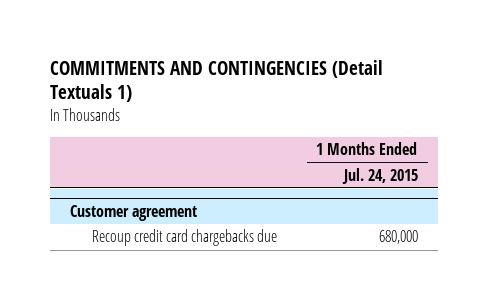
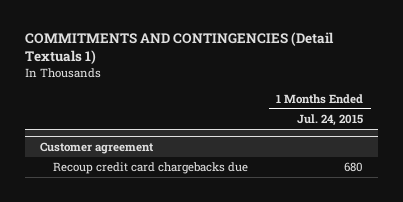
[378,230,418,245] 680,000 -> [344,162,364,173] 680

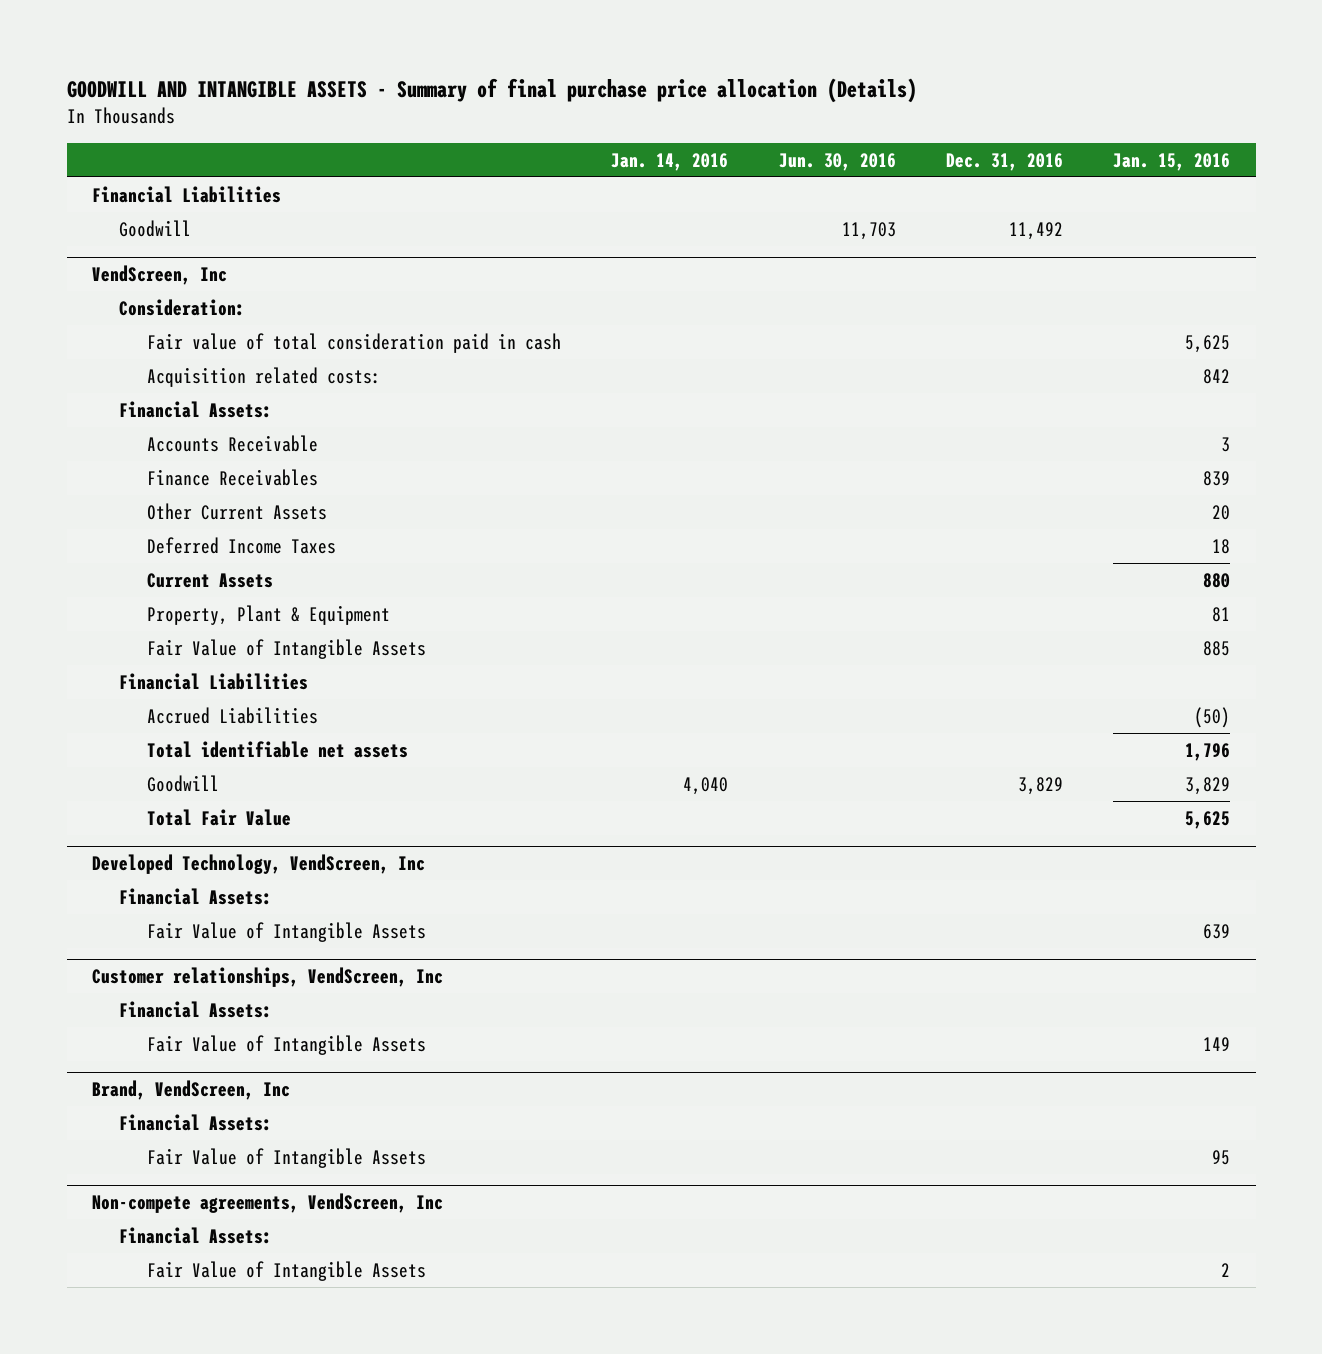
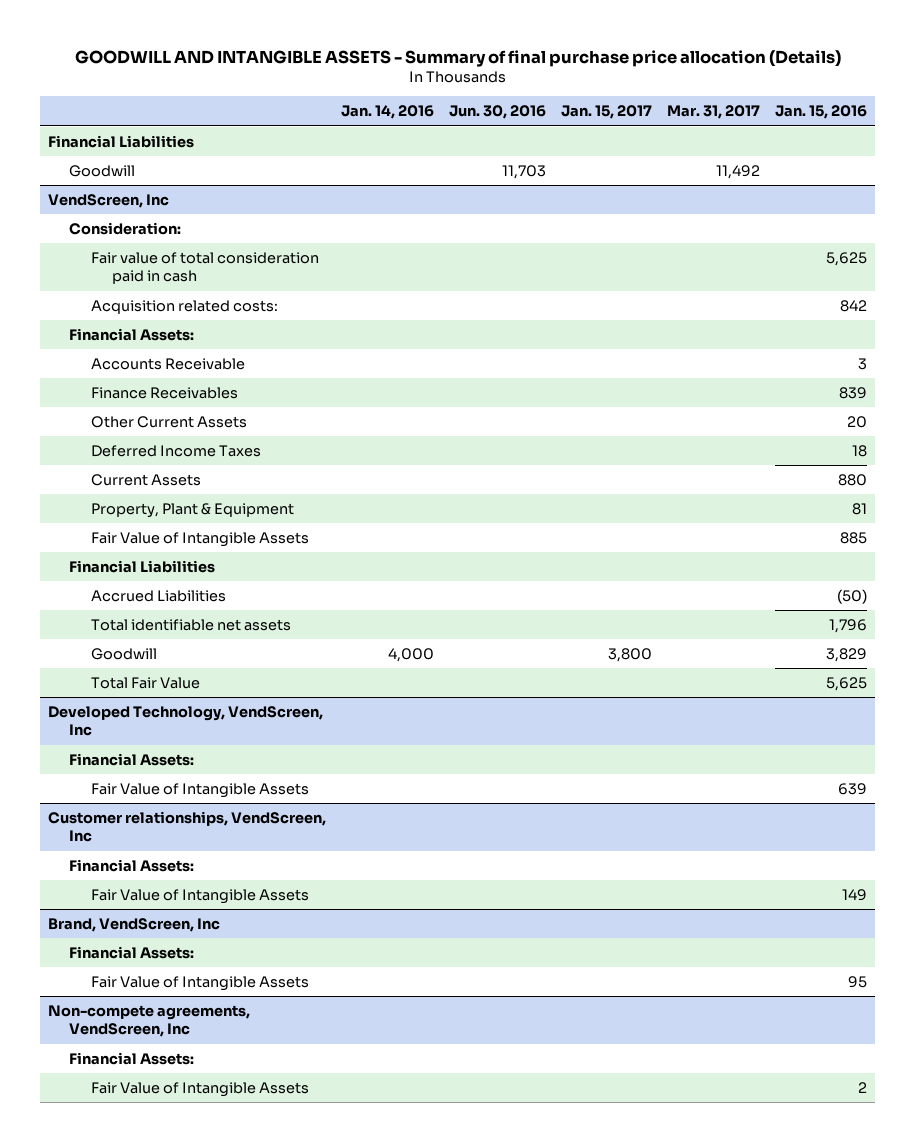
[946,152,1064,171] Dec. 31, 2016 -> none
none -> [561,105,653,120] Jan. 15, 2017
none -> [667,105,761,120] Mar. 31, 2017
[683,776,729,795] 4,040 -> [388,647,435,662] 4,000

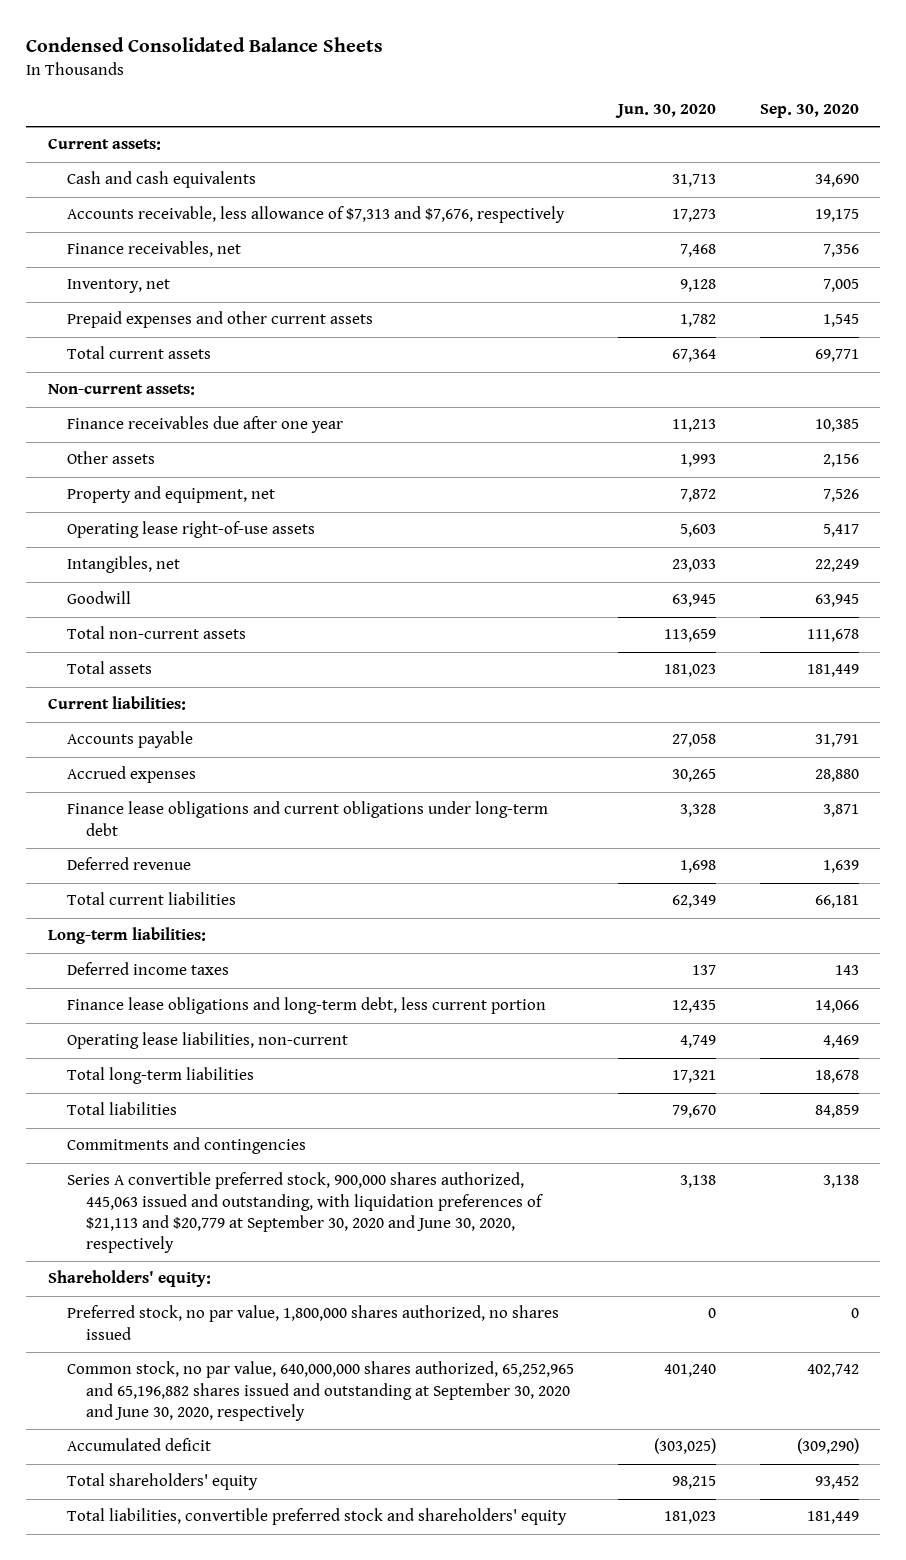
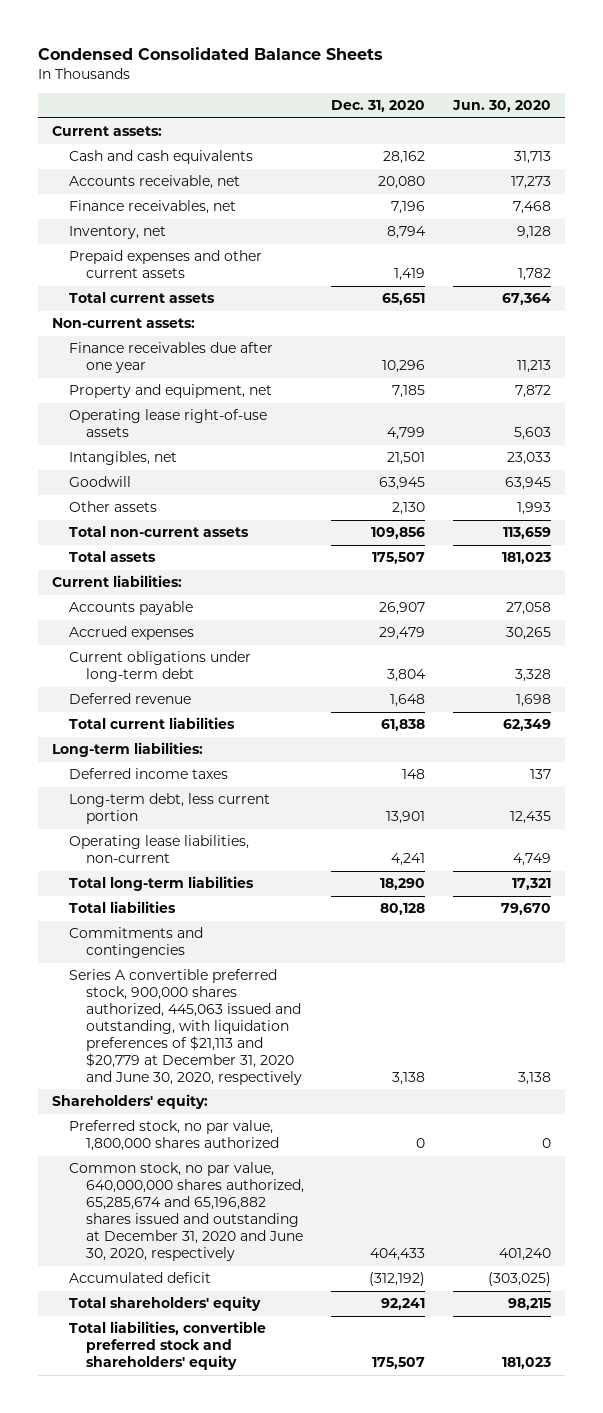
[759,104,859,119] Sep. 30, 2020 -> none
none -> [331,99,426,112] Dec. 31, 2020
[67,206,566,224] Accounts receivable, less allowance of $7,313 and $7,676, respectively -> [68,175,240,190] Accounts receivable, net
[67,451,156,465] Other assets -> [68,501,157,513] Other assets
[67,801,549,836] Finance lease obligations and current obligations under long-term debt -> [68,651,251,683] Current obligations under long-term debt
[67,997,547,1015] Finance lease obligations and long-term debt, less current portion -> [68,793,270,825] Long-term debt, less current portion
[67,1172,544,1254] Series A convertible preferred stock, 900,000 shares authorized, 445,063 issued and outstanding, with liquidation preferences of $21,113 and $20,779 at September 30, 2020 and June 30, 2020, respectively -> [68,969,302,1085] Series A convertible preferred stock, 900,000 shares authorized, 445,063 issued and outstanding, with liquidation preferences of $21,113 and $20,779 at December 31, 2020 and June 30, 2020, respectively
[67,1305,560,1340] Preferred stock, no par value, 1,800,000 shares authorized, no shares issued -> [68,1120,279,1152] Preferred stock, no par value, 1,800,000 shares authorized
[67,1361,575,1421] Common stock, no par value, 640,000,000 shares authorized, 65,252,965 and 65,196,882 shares issued and outstanding at September 30, 2020 and June 30, 2020, respectively -> [68,1162,304,1261] Common stock, no par value, 640,000,000 shares authorized, 65,285,674 and 65,196,882 shares issued and outstanding at December 31, 2020 and June 30, 2020, respectively

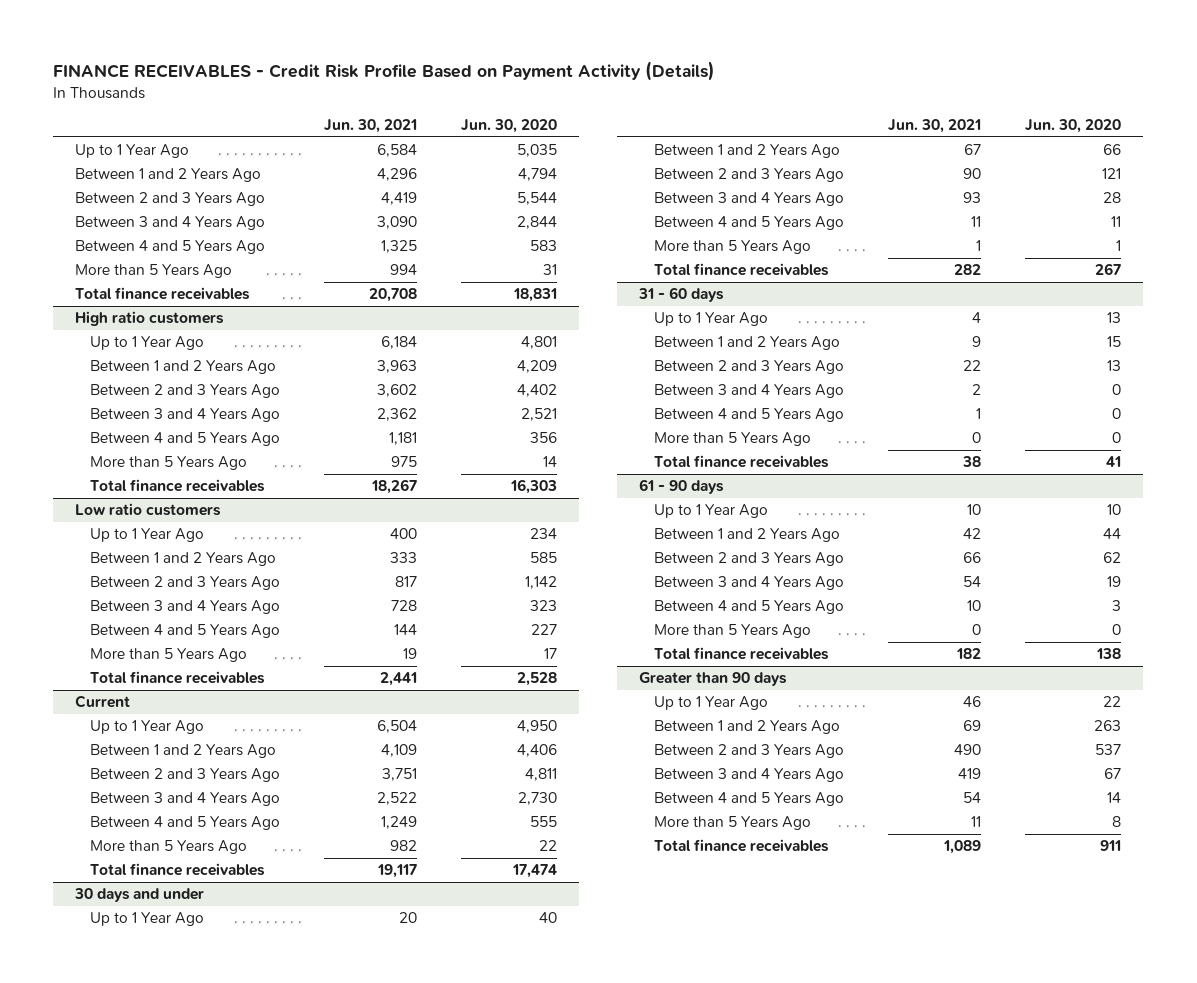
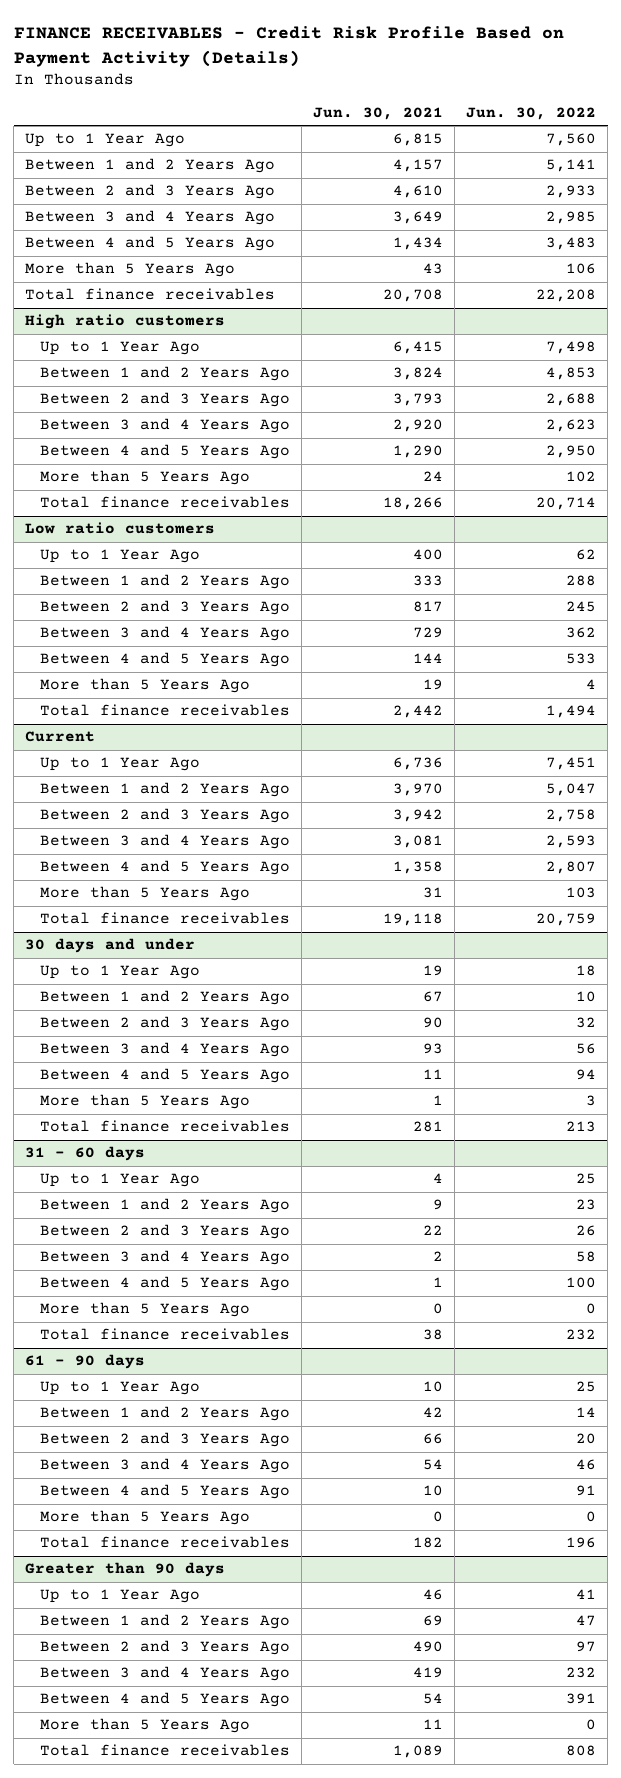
[461,119,558,134] Jun. 30, 2020 -> none
none -> [465,107,596,121] Jun. 30, 2022
[377,144,418,158] 6,584 -> [392,133,443,147] 6,815
[377,168,418,182] 4,296 -> [392,159,443,173] 4,157
[381,192,418,206] 4,419 -> [392,185,443,199] 4,610
[377,216,418,230] 3,090 -> [392,211,443,225] 3,649
[381,240,418,254] 1,325 -> [392,237,443,251] 1,434
[390,264,418,276] 994 -> [422,263,443,275] 43
[381,336,418,350] 6,184 -> [392,341,443,355] 6,415
[377,360,418,374] 3,963 -> [392,367,443,381] 3,824
[377,384,418,398] 3,602 -> [392,393,443,407] 3,793
[377,408,418,422] 2,362 -> [392,419,443,433] 2,920
[389,432,418,446] 1,181 -> [392,445,443,459] 1,290
[391,456,418,468] 975 -> [422,471,443,482] 24
[371,479,418,495] 18,267 -> [382,497,443,511] 18,266
[391,600,418,612] 728 -> [412,627,443,639] 729
[380,672,418,687] 2,441 -> [392,705,443,719] 2,442
[377,720,418,734] 6,504 -> [392,757,443,771] 6,736
[381,744,418,758] 4,109 -> [392,783,443,797] 3,970
[382,768,418,782] 3,751 -> [392,809,443,823] 3,942
[377,792,418,806] 2,522 -> [392,835,443,849] 3,081
[381,816,418,830] 1,249 -> [392,861,443,875] 1,358
[390,840,418,852] 982 -> [422,887,443,899] 31
[377,864,418,879] 19,117 -> [382,913,443,927] 19,118
[399,912,418,924] 20 -> [422,965,443,977] 19
[954,264,982,276] 282 -> [412,1121,443,1133] 281

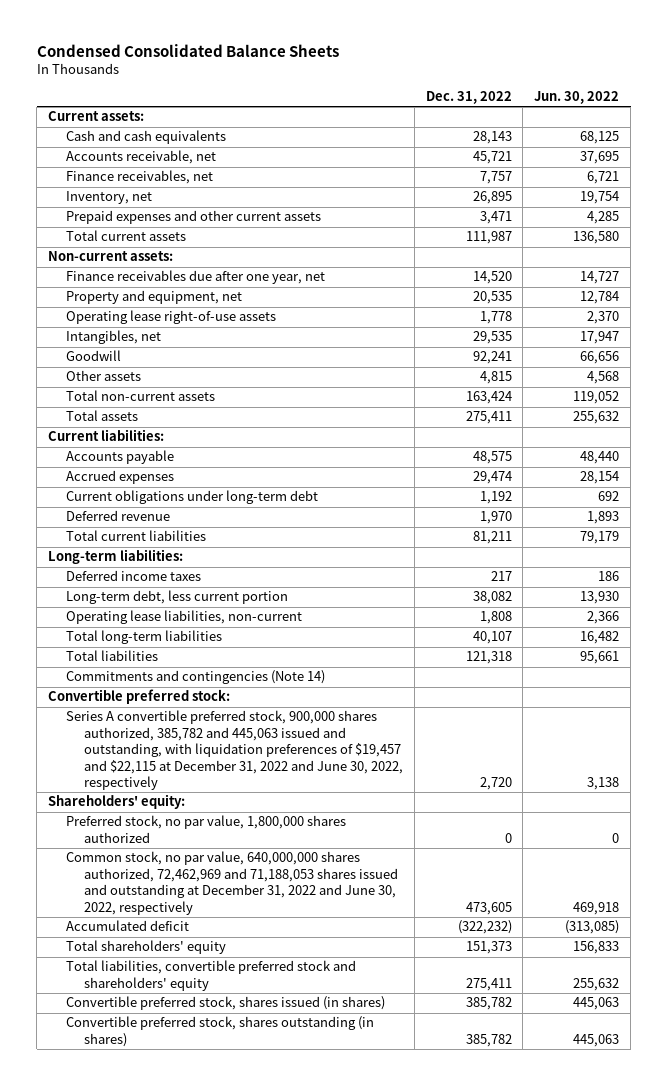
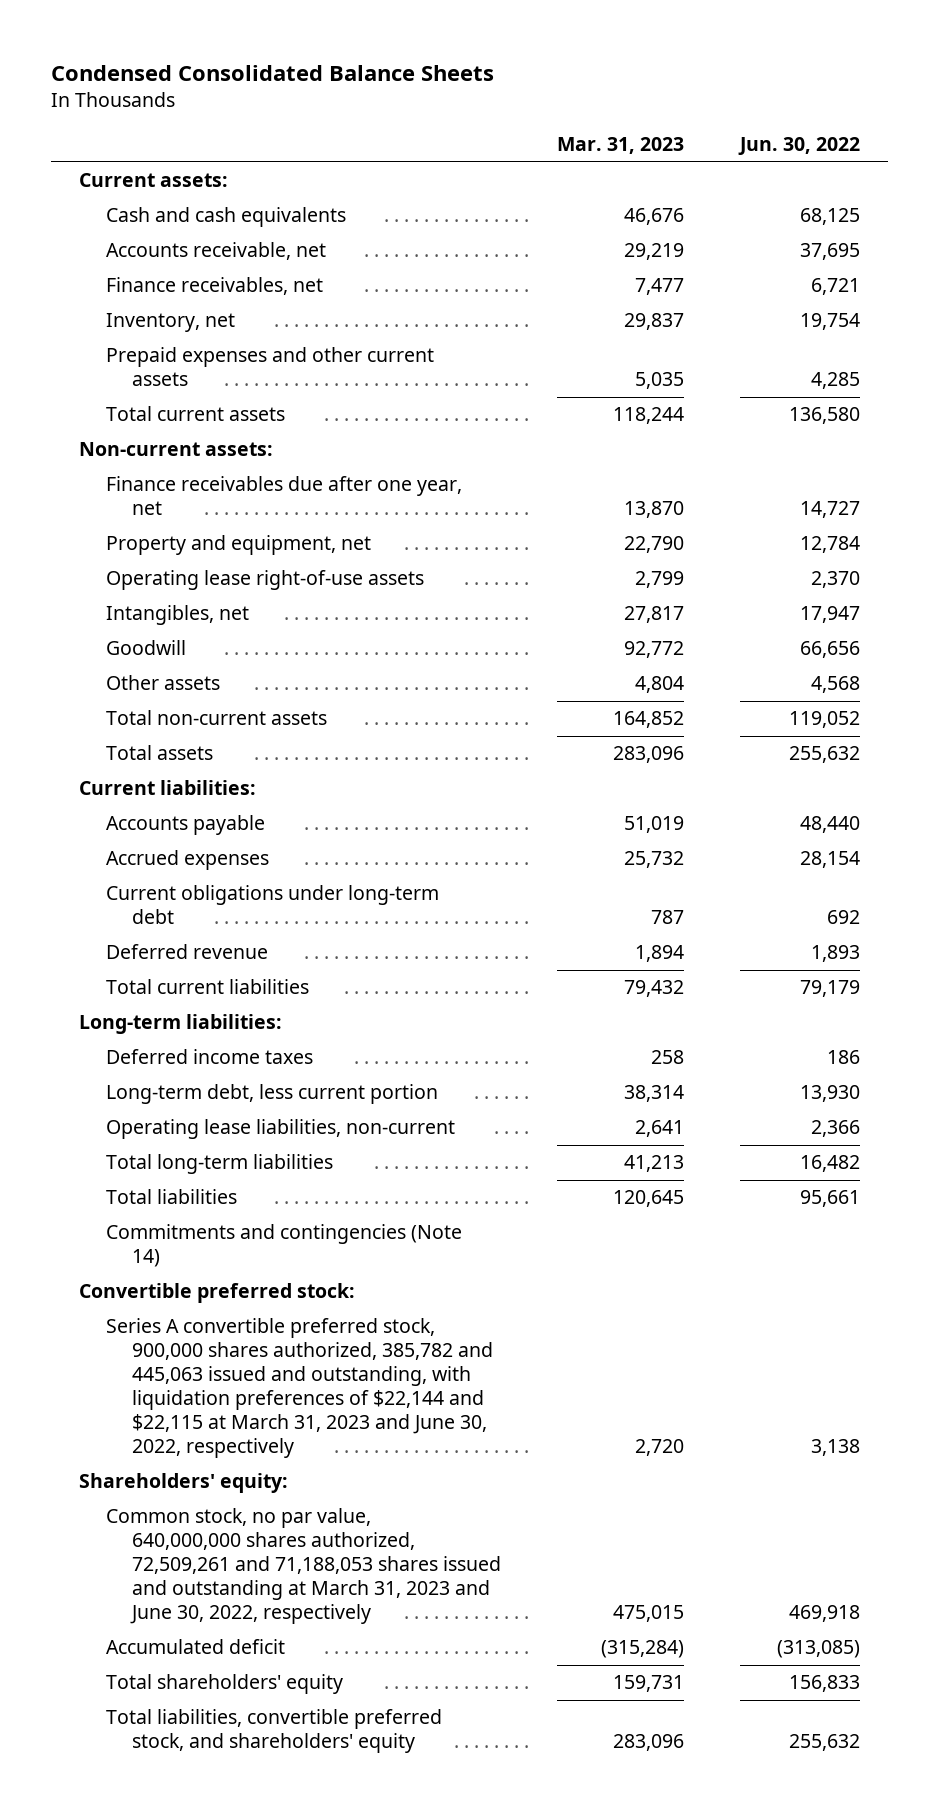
[425,91,512,105] Dec. 31, 2022 -> none
none -> [557,137,685,155] Mar. 31, 2023
[65,710,403,791] Series A convertible preferred stock, 900,000 shares authorized, 385,782 and 445,063 issued and outstanding, with liquidation preferences of $19,457 and $22,115 at December 31, 2022 and June 30, 2022, respectively -> [105,1318,493,1459] Series A convertible preferred stock, 900,000 shares authorized, 385,782 and 445,063 issued and outstanding, with liquidation preferences of $22,144 and $22,115 at March 31, 2023 and June 30, 2022, respectively
[65,815,346,843] Preferred stock, no par value, 1,800,000 shares authorized -> none
[65,851,398,915] Common stock, no par value, 640,000,000 shares authorized, 72,462,969 and 71,188,053 shares issued and outstanding at December 31, 2022 and June 30, 2022, respectively -> [105,1508,501,1625] Common stock, no par value, 640,000,000 shares authorized, 72,509,261 and 71,188,053 shares issued and outstanding at March 31, 2023 and June 30, 2022, respectively
[65,996,385,1011] Convertible preferred stock, shares issued (in shares) -> none
[65,1016,374,1047] Convertible preferred stock, shares outstanding (in shares) -> none
[65,960,356,991] Total liabilities, convertible preferred stock and shareholders' equity -> [105,1709,442,1754] Total liabilities, convertible preferred stock, and shareholders' equity

